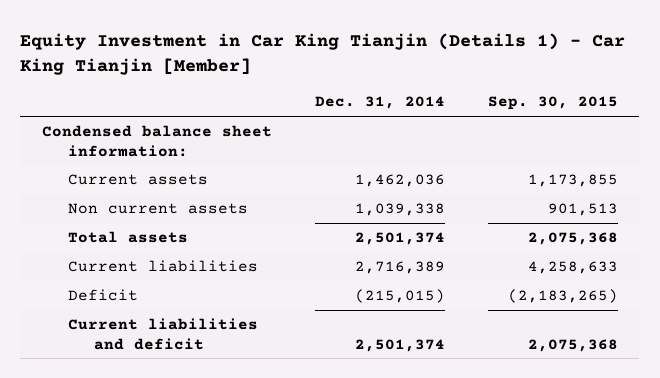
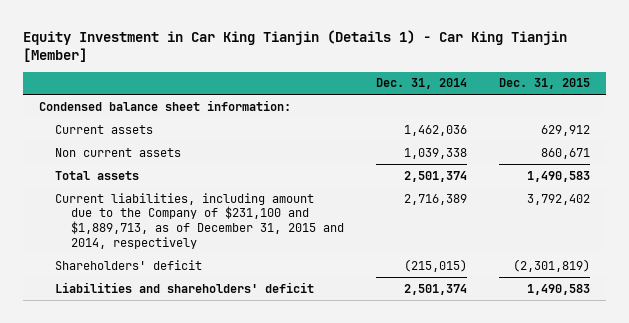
[487,96,618,111] Sep. 30, 2015 -> none
none -> [498,78,590,90] Dec. 31, 2015
[67,260,258,273] Current liabilities -> [55,192,345,250] Current liabilities, including amount due to the Company of $231,100 and $1,889,713, as of December 31, 2015 and 2014, respectively
[67,289,138,302] Deficit -> [55,259,203,270] Shareholders' deficit
[67,318,258,350] Current liabilities and deficit -> [55,281,315,293] Liabilities and shareholders' deficit

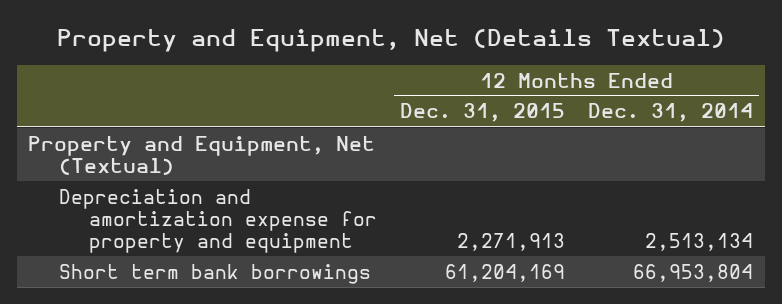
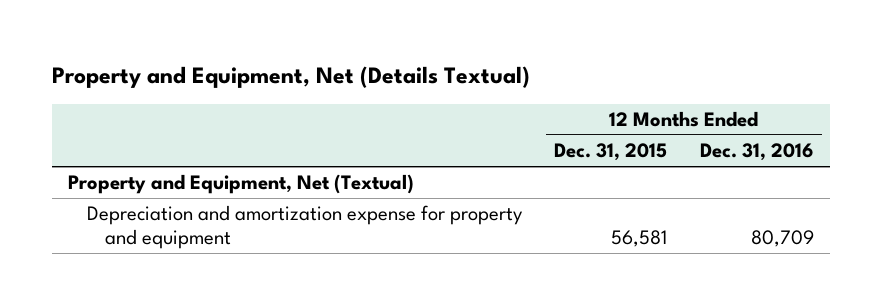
[588,103,754,123] Dec. 31, 2014 -> none
none -> [699,143,814,162] Dec. 31, 2016
[58,263,371,284] Short term bank borrowings -> none
[456,232,565,251] 2,271,913 -> [611,230,668,248] 56,581

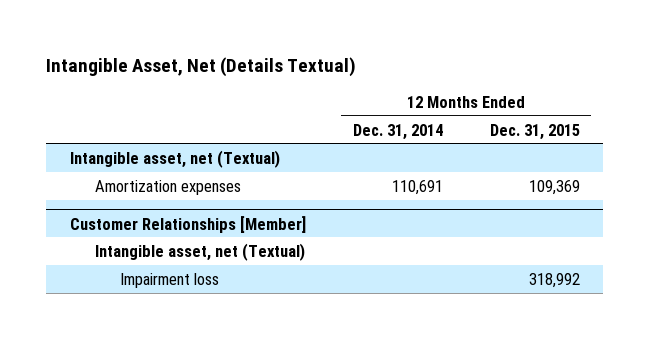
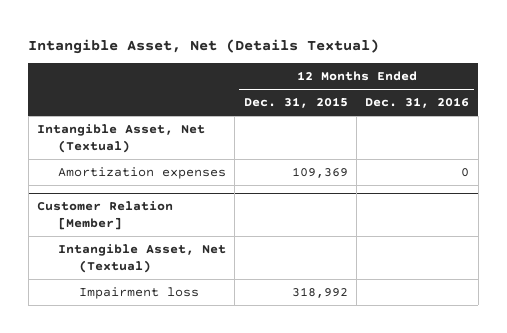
[352,123,443,140] Dec. 31, 2014 -> none
none -> [365,97,470,109] Dec. 31, 2016
[69,149,280,168] Intangible asset, net (Textual) -> [37,124,206,153] Intangible Asset, Net (Textual)
[69,215,306,233] Customer Relationships [Member] -> [37,201,174,230] Customer Relation [Member]
[94,242,305,261] Intangible asset, net (Textual) -> [57,244,226,273] Intangible Asset, Net (Textual)

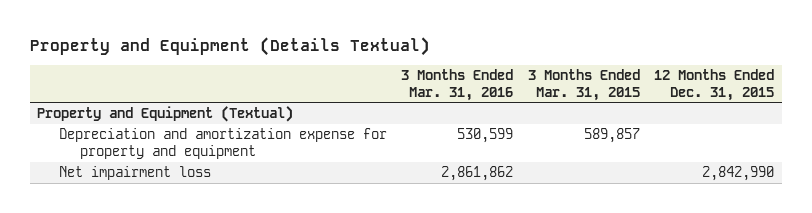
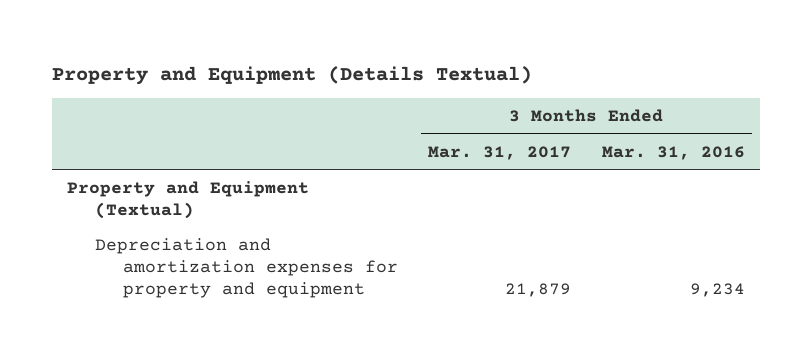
[527,68,640,101] 3 Months Ended Mar. 31, 2015 -> none
[654,68,775,101] 12 Months Ended Dec. 31, 2015 -> none
none -> [428,145,572,160] Mar. 31, 2017
[58,166,211,181] Net impairment loss -> none
[58,128,387,160] Depreciation and amortization expense for property and equipment -> [95,238,399,298] Depreciation and amortization expenses for property and equipment
[457,128,514,144] 530,599 -> [689,282,745,297] 9,234

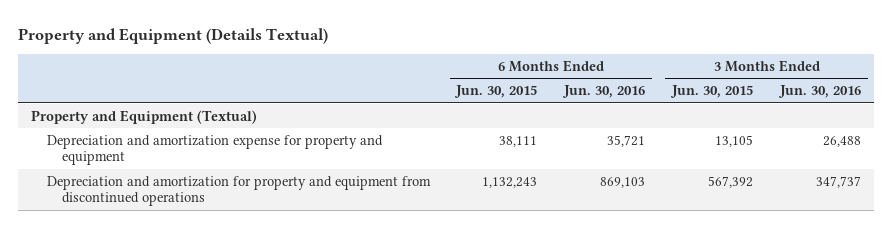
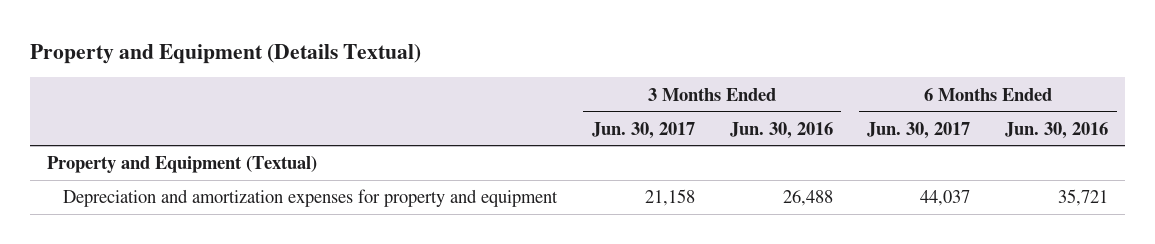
[454,85,538,99] Jun. 30, 2015 -> none
[670,85,754,99] Jun. 30, 2015 -> none
none -> [591,121,695,139] Jun. 30, 2017
none -> [867,121,971,139] Jun. 30, 2017
[46,175,431,207] Depreciation and amortization for property and equipment from discontinued operations -> none
[46,134,383,166] Depreciation and amortization expense for property and equipment -> [63,189,559,208] Depreciation and amortization expenses for property and equipment

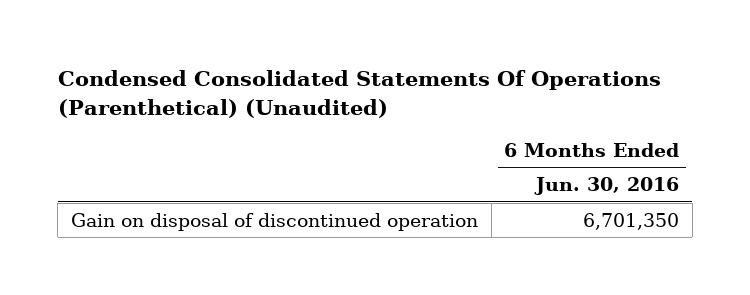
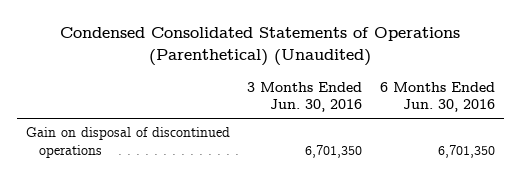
[57,70,661,118] Condensed Consolidated Statements Of Operations (Parenthetical) (Unaudited) -> [60,27,461,66] Condensed Consolidated Statements of Operations (Parenthetical) (Unaudited)
none -> [247,81,363,113] 3 Months Ended Jun. 30, 2016
[70,212,478,231] Gain on disposal of discontinued operation -> [25,127,230,158] Gain on disposal of discontinued operations

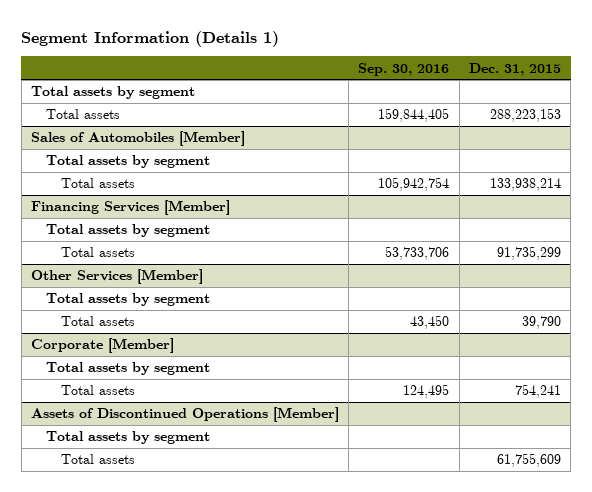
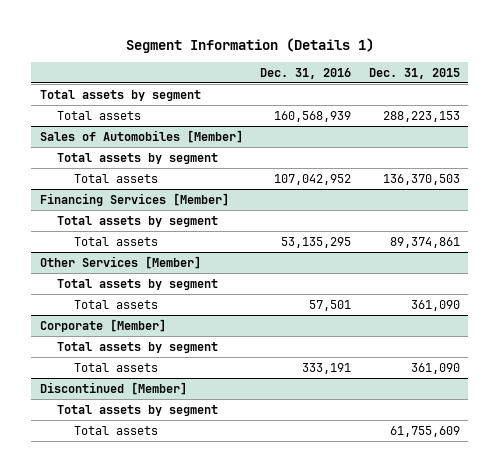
[358,62,450,76] Sep. 30, 2016 -> none
none -> [260,67,352,79] Dec. 31, 2016
[489,178,561,192] 133,938,214 -> [382,173,460,185] 136,370,503
[496,246,561,261] 91,735,299 -> [389,236,460,248] 89,374,861
[521,316,561,330] 39,790 -> [410,299,460,311] 361,090
[30,407,339,423] Assets of Discontinued Operations [Member] -> none
[514,384,561,399] 754,241 -> [410,362,460,374] 361,090
none -> [39,381,187,395] Discontinued [Member]

